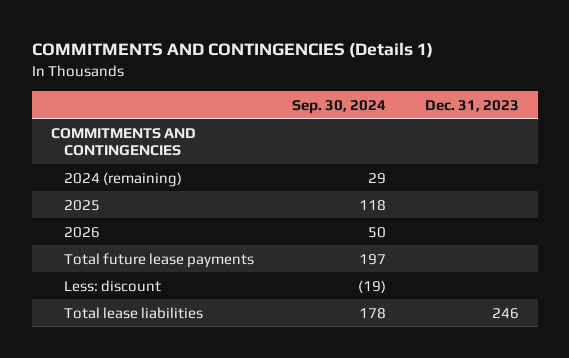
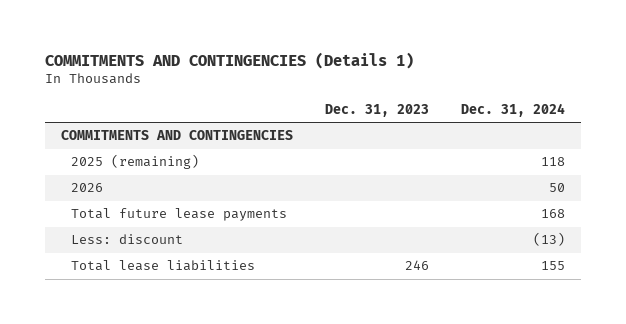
[292,99,387,114] Sep. 30, 2024 -> none
none -> [460,102,565,117] Dec. 31, 2024
[63,199,100,211] 2025 -> none
[63,171,182,187] 2024 (remaining) -> [70,154,199,170] 2025 (remaining)

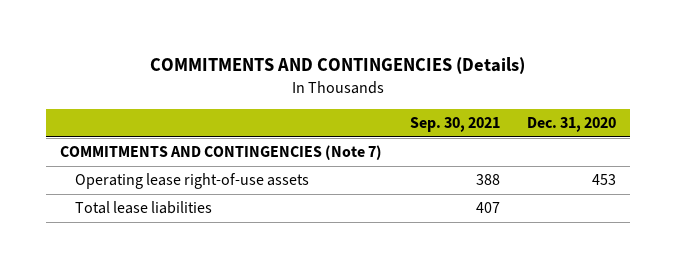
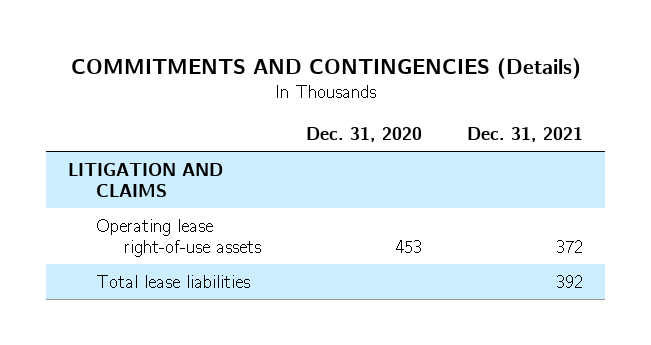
[409,116,500,132] Sep. 30, 2021 -> none
none -> [466,127,583,143] Dec. 31, 2021
[60,145,383,161] COMMITMENTS AND CONTINGENCIES (Note 7) -> [68,162,224,198] LITIGATION AND CLAIMS

